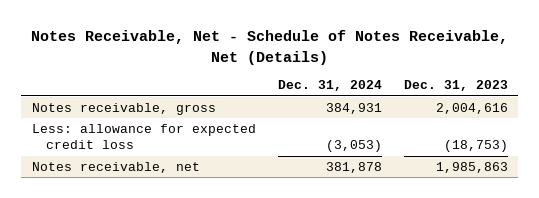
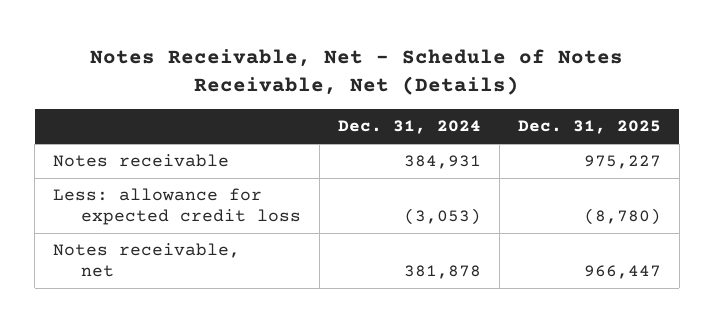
[403,80,508,92] Dec. 31, 2023 -> none
none -> [517,120,661,135] Dec. 31, 2025
[31,102,216,115] Notes receivable, gross -> [53,154,230,168] Notes receivable

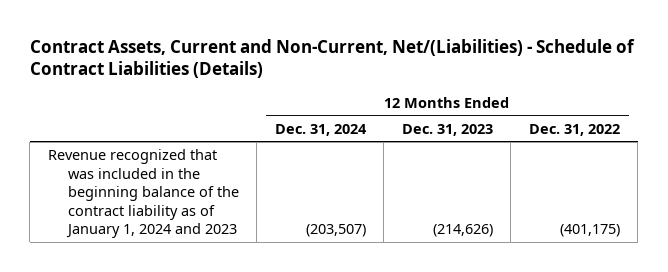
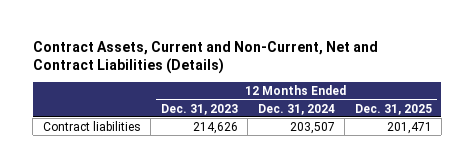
[29,38,635,79] Contract Assets, Current and Non-Current, Net/(Liabilities) - Schedule of Contract Liabilities (Details) -> [32,40,378,75] Contract Assets, Current and Non-Current, Net and Contract Liabilities (Details)
[528,123,620,136] Dec. 31, 2022 -> none
none -> [354,103,432,115] Dec. 31, 2025
[47,149,239,238] Revenue recognized that was included in the beginning balance of the contract liability as of January 1, 2024 and 2023 -> none
none -> [42,120,141,131] Contract liabilities

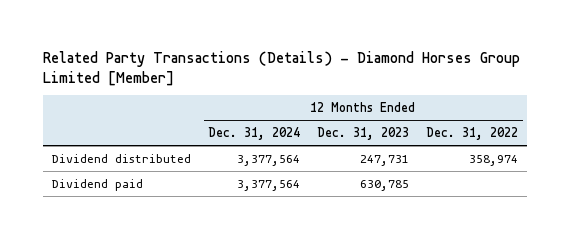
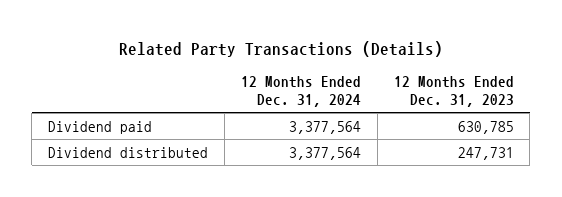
[43,51,521,86] Related Party Transactions (Details) - Diamond Horses Group Limited [Member] -> [118,41,443,58] Related Party Transactions (Details)
[426,126,519,140] Dec. 31, 2022 -> none
[52,153,192,163] Dividend distributed -> [48,146,209,158] Dividend distributed

